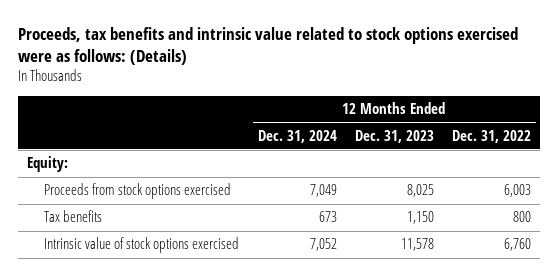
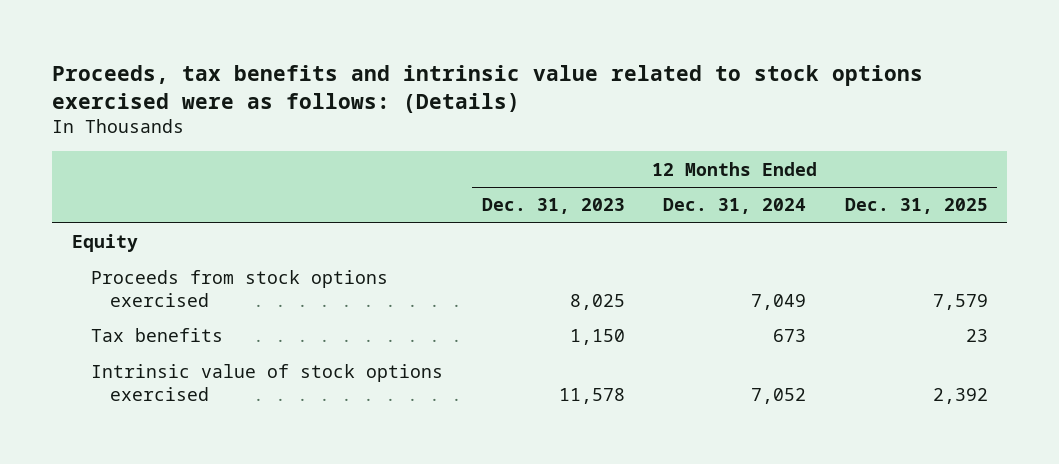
[452,129,532,143] Dec. 31, 2022 -> none
none -> [844,198,988,215] Dec. 31, 2025
[26,156,68,173] Equity: -> [71,234,138,253] Equity

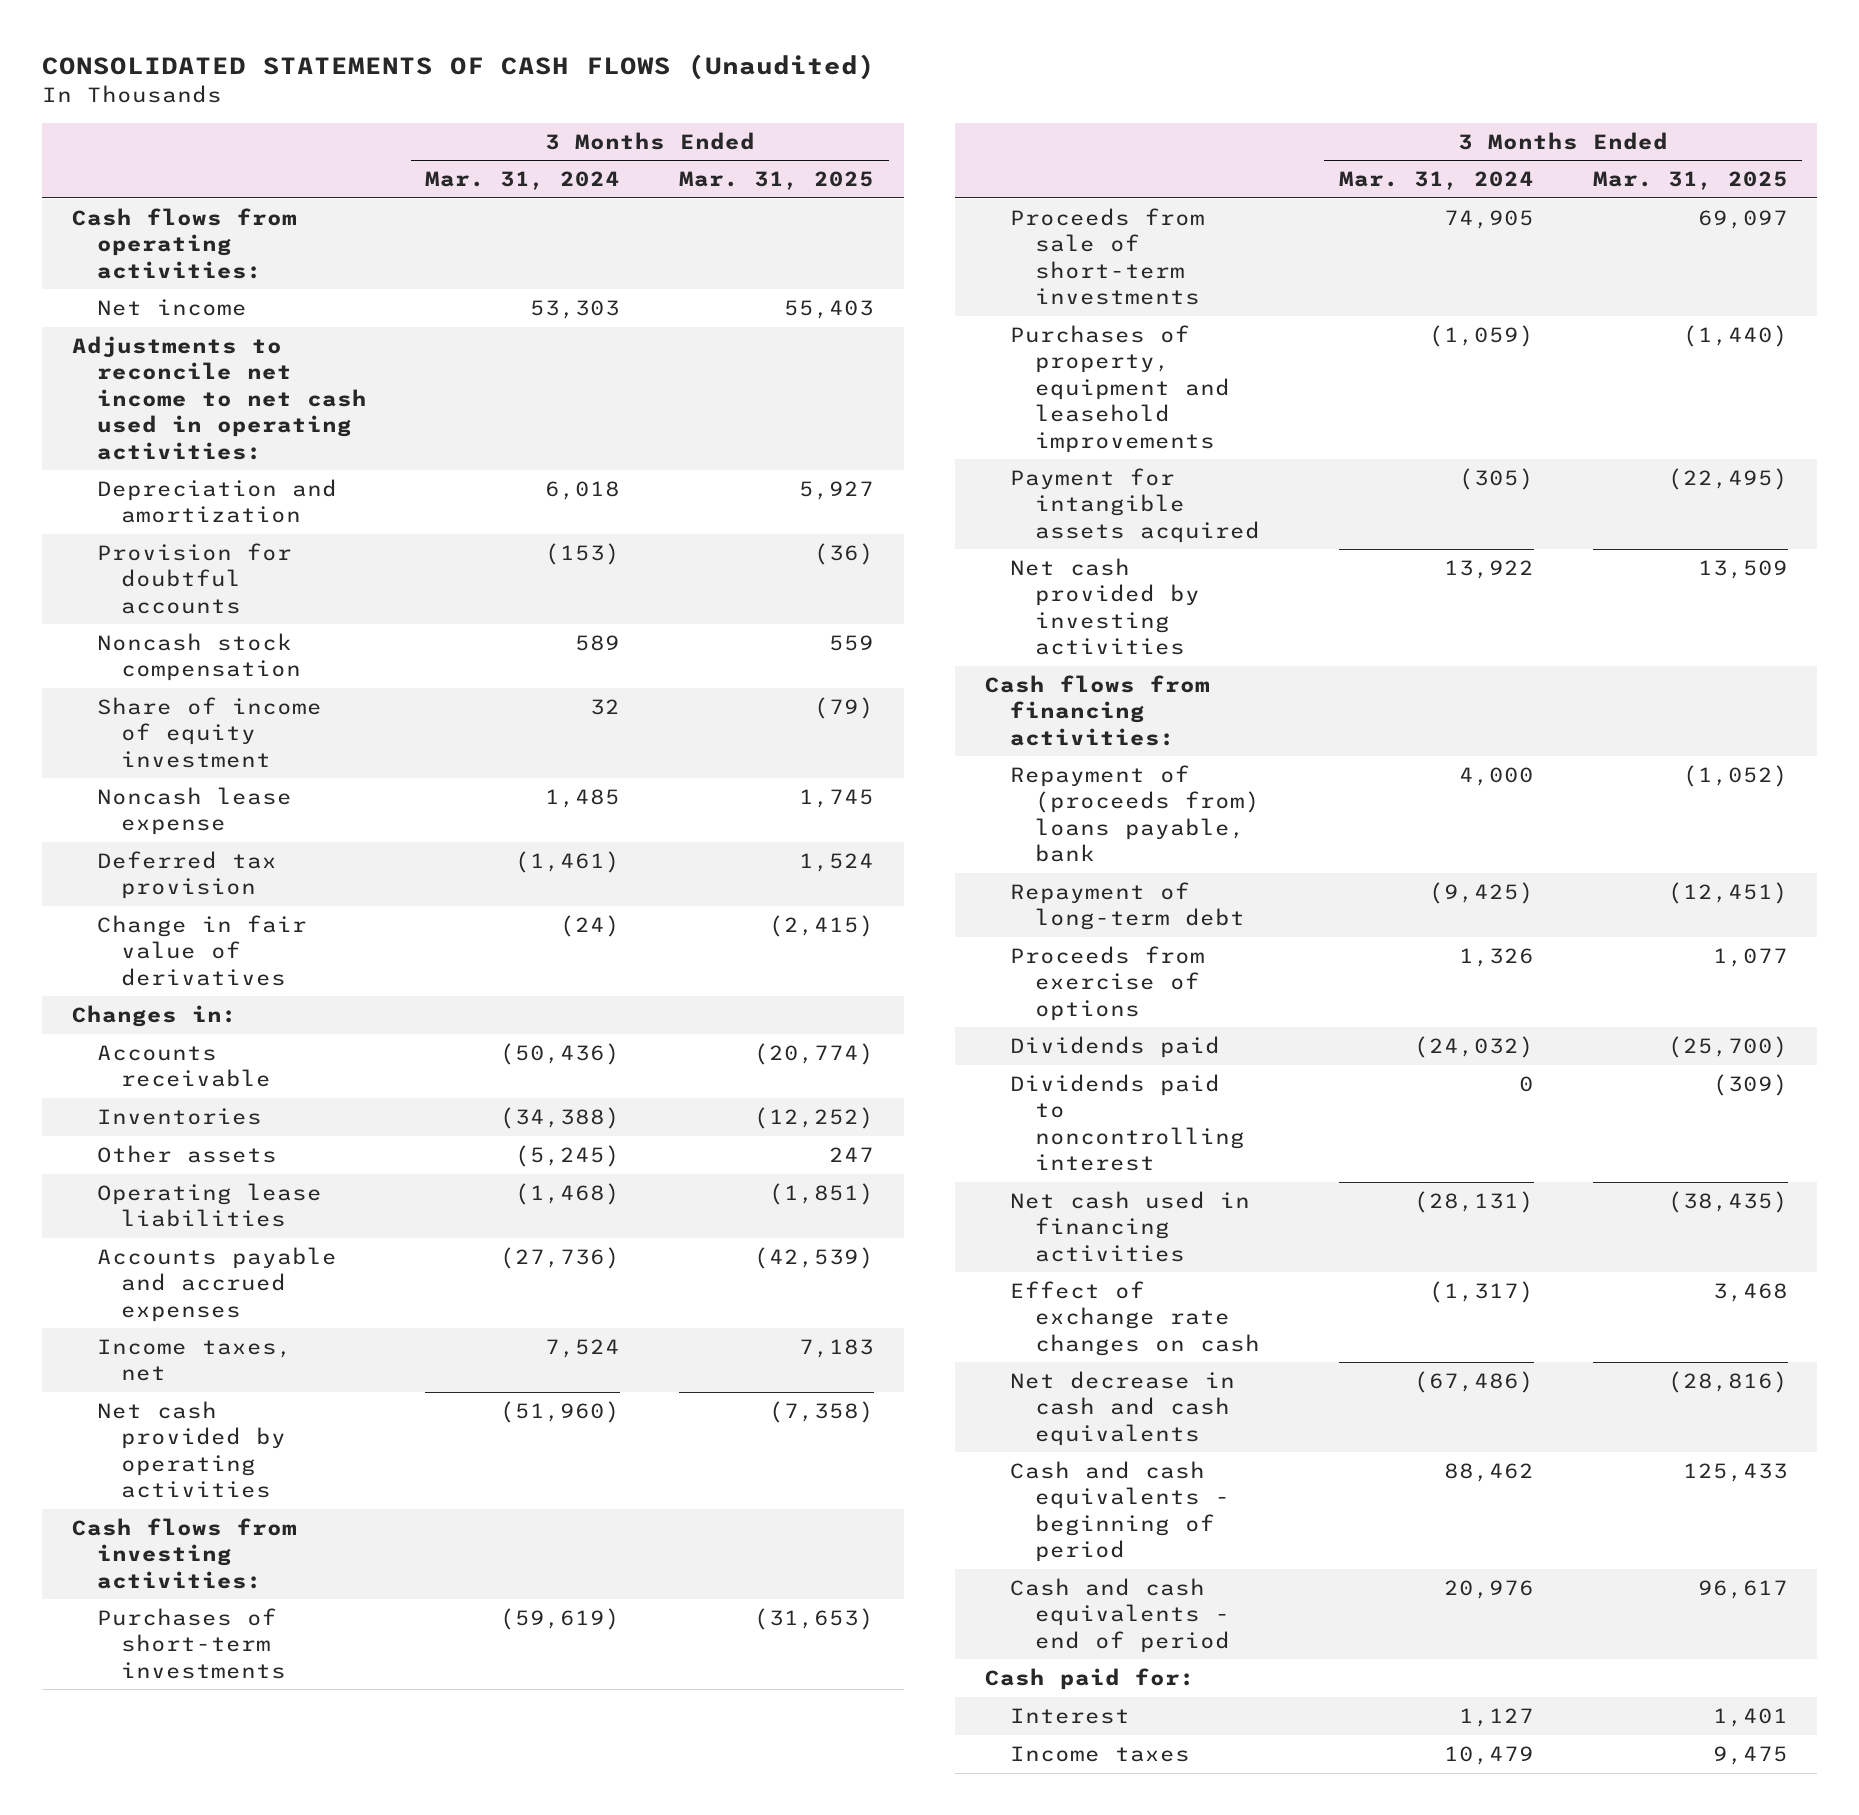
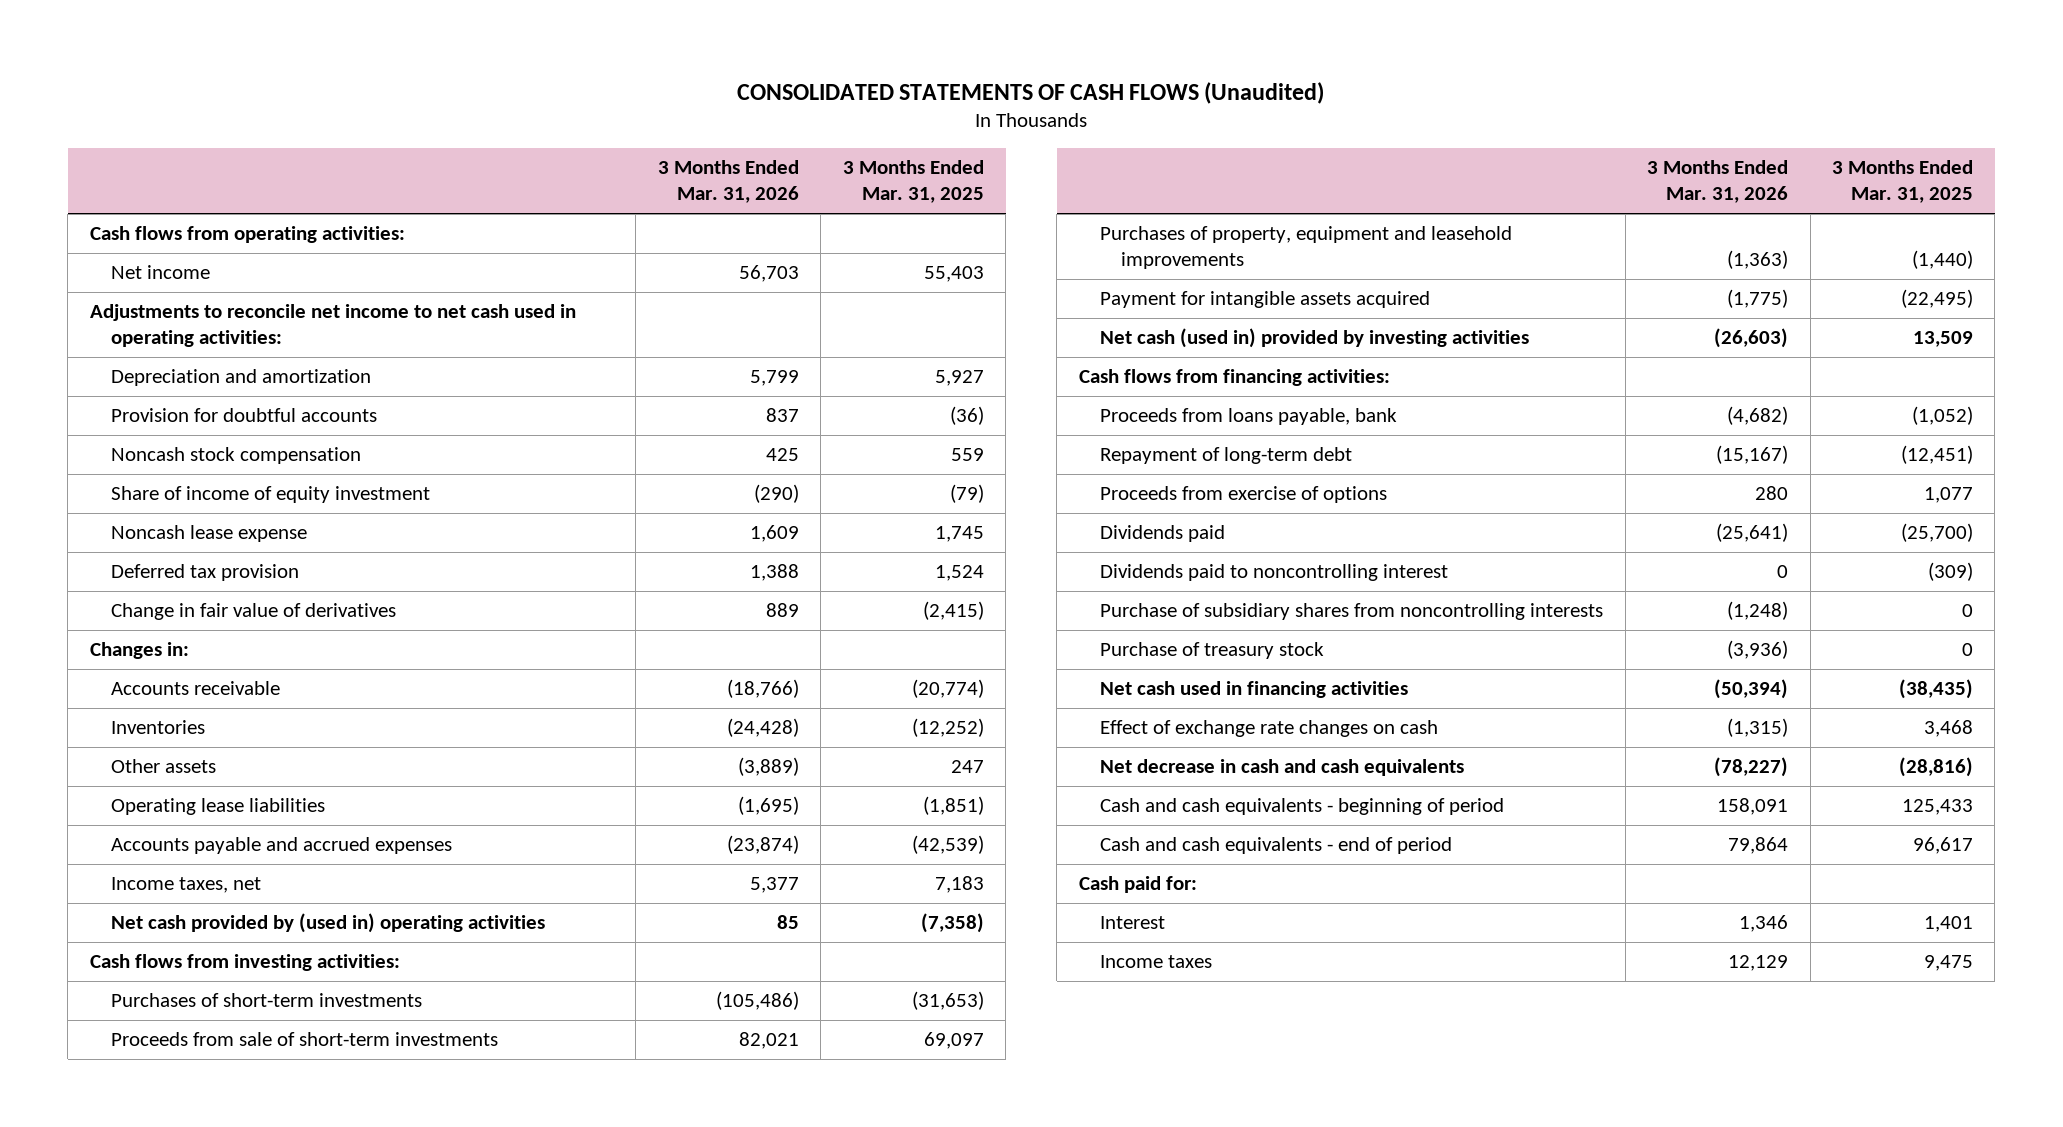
[425,171,621,191] Mar. 31, 2024 -> none
none -> [657,159,799,204] 3 Months Ended Mar. 31, 2026
[96,1400,287,1499] Net cash provided by operating activities -> [111,913,546,934] Net cash provided by (used in) operating activities
[1009,557,1200,656] Net cash provided by investing activities -> [1100,328,1530,349] Net cash (used in) provided by investing activities
[1009,764,1260,863] Repayment of (proceeds from) loans payable, bank -> [1100,408,1398,426] Proceeds from loans payable, bank
none -> [1100,603,1604,621] Purchase of subsidiary shares from noncontrolling interests
none -> [1100,642,1325,660] Purchase of treasury stock

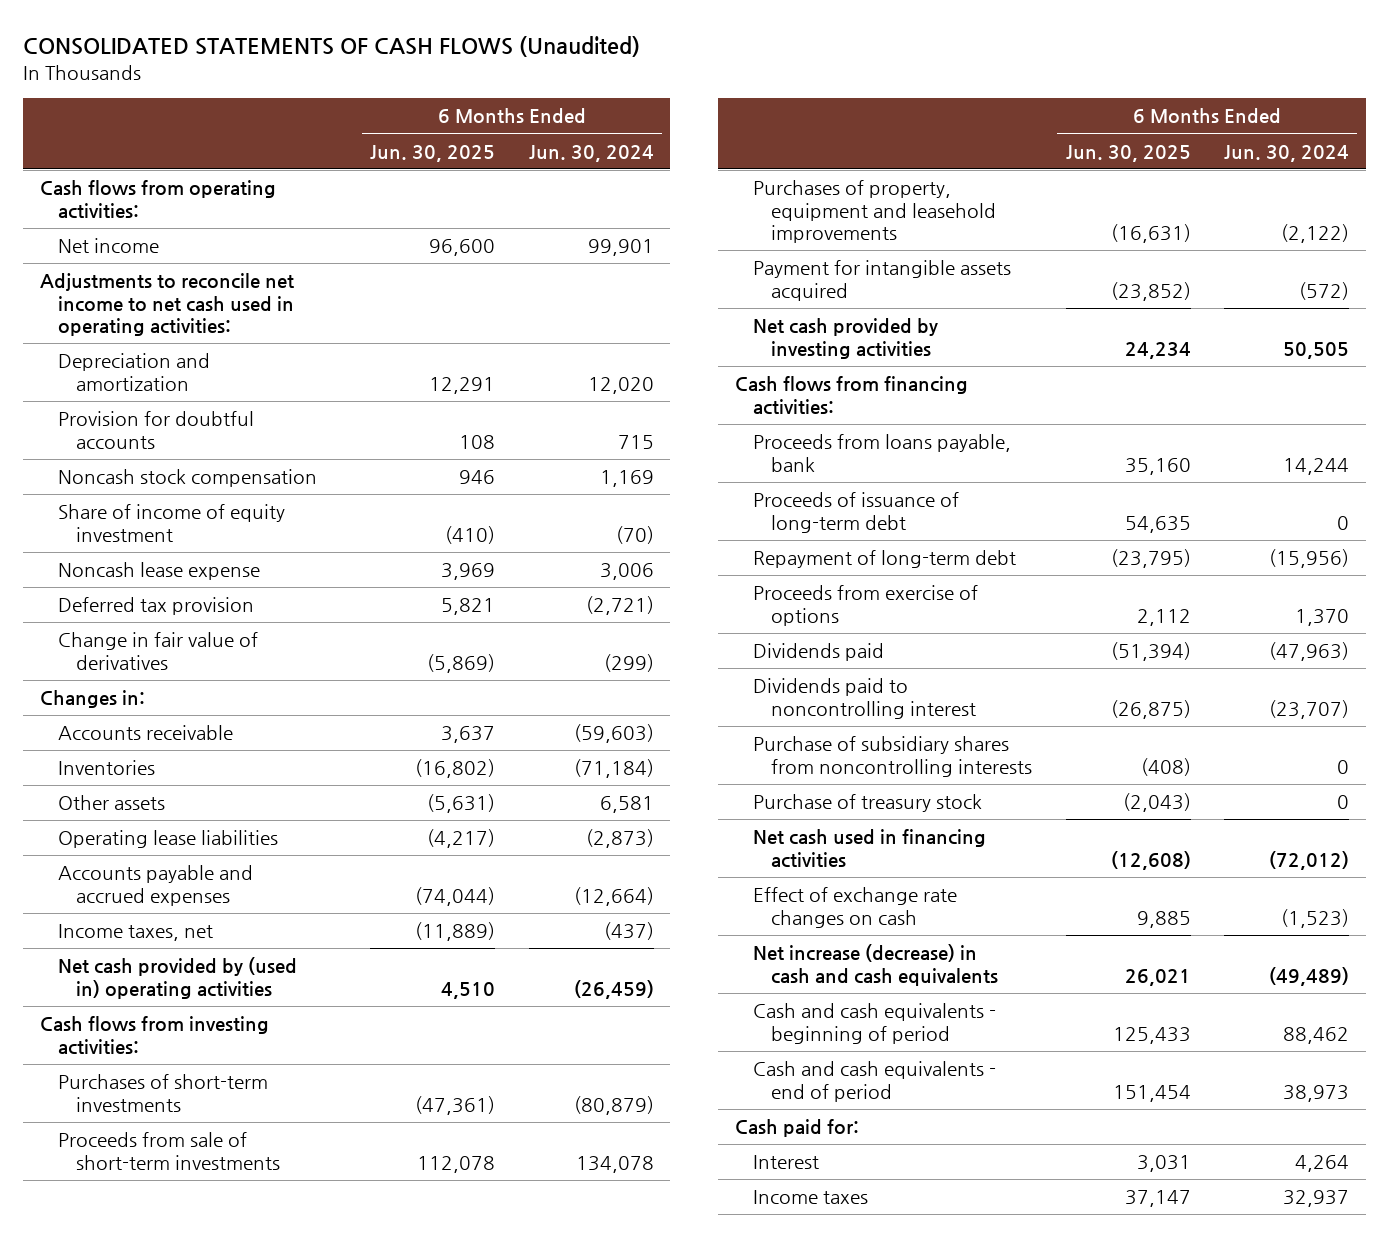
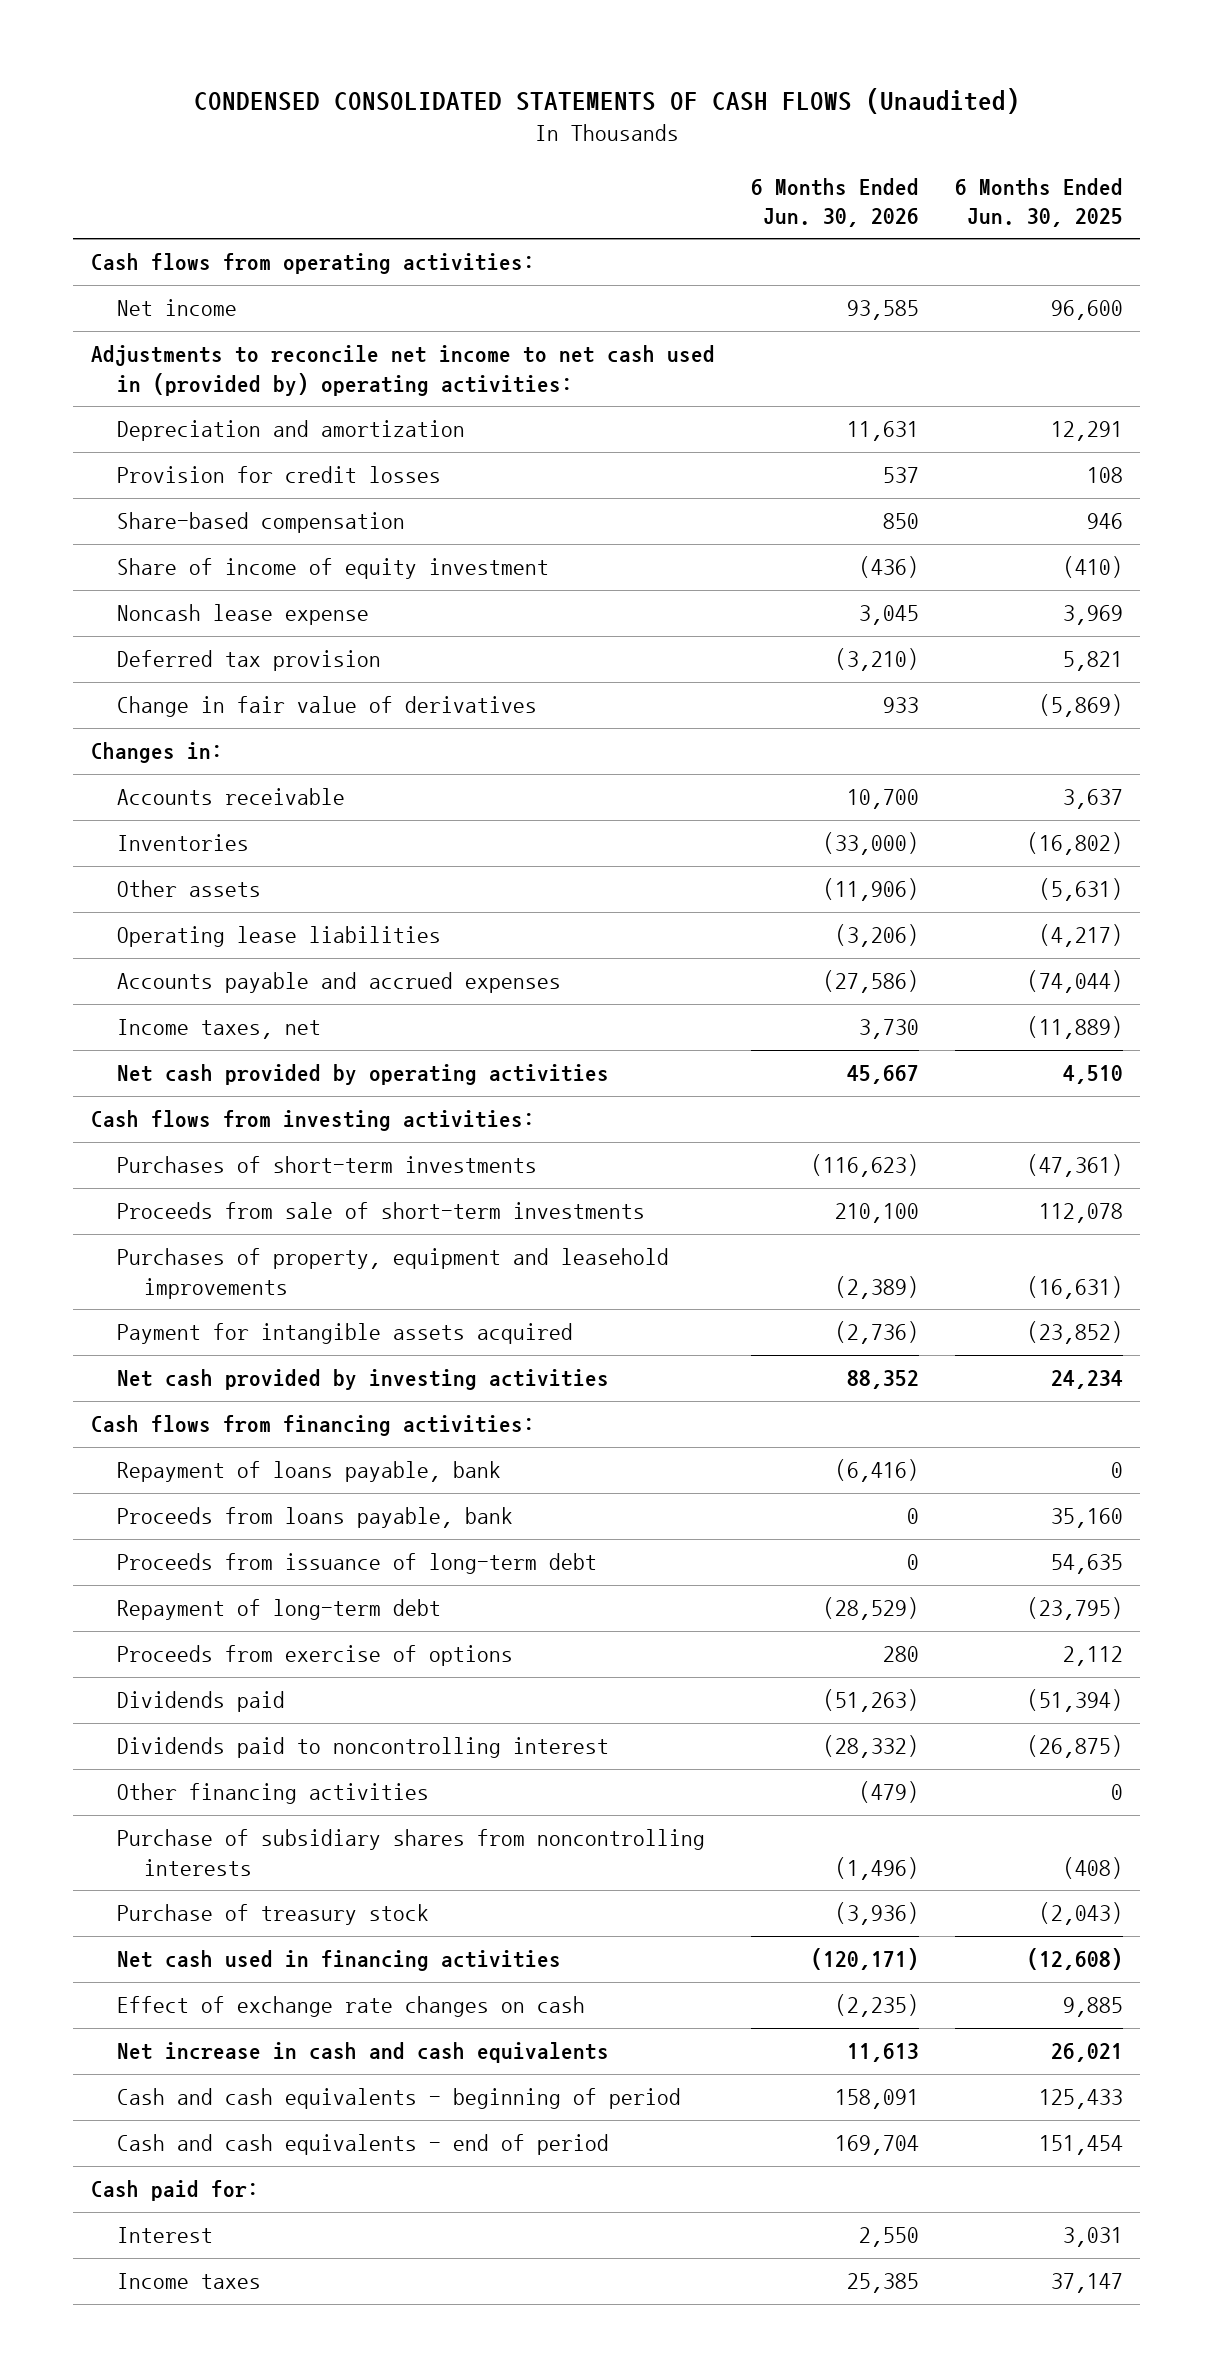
[23,35,641,57] CONSOLIDATED STATEMENTS OF CASH FLOWS (Unaudited) -> [193,88,1020,115] CONDENSED CONSOLIDATED STATEMENTS OF CASH FLOWS (Unaudited)
[528,144,654,162] Jun. 30, 2024 -> none
none -> [750,177,919,227] 6 Months Ended Jun. 30, 2026
[39,273,294,337] Adjustments to reconcile net income to net cash used in operating activities: -> [91,345,716,396] Adjustments to reconcile net income to net cash used in (provided by) operating activities:
[57,411,254,449] Provision for doubtful accounts -> [117,466,442,484] Provision for credit losses
[57,469,317,488] Noncash stock compensation -> [117,512,406,534] Share-based compensation
[57,957,297,999] Net cash provided by (used in) operating activities -> [117,1064,610,1086] Net cash provided by operating activities
none -> [117,1461,502,1483] Repayment of loans payable, bank
[753,492,960,533] Proceeds of issuance of long-term debt -> [117,1553,598,1575] Proceeds from issuance of long-term debt
none -> [117,1783,430,1805] Other financing activities
[753,944,999,986] Net increase (decrease) in cash and cash equivalents -> [117,2042,610,2064] Net increase in cash and cash equivalents

